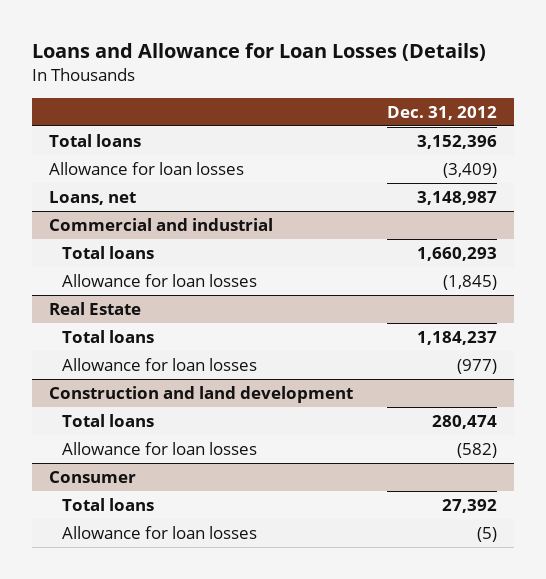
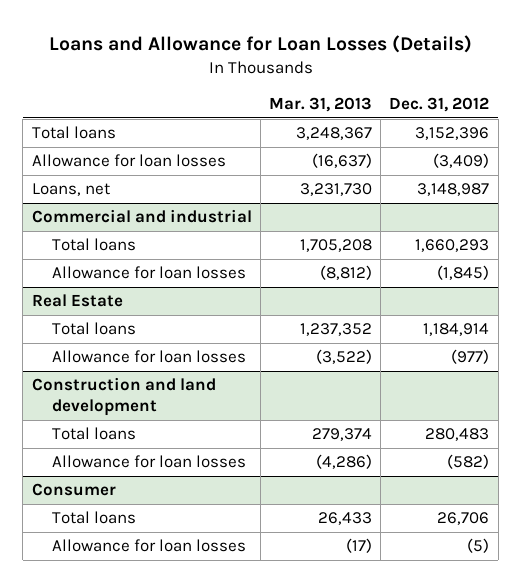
none -> [269,97,373,113] Mar. 31, 2013
[417,331,498,346] 1,184,237 -> [423,323,490,337] 1,184,914
[432,415,498,430] 280,474 -> [425,428,490,442] 280,483
[442,499,498,514] 27,392 -> [437,512,490,526] 26,706

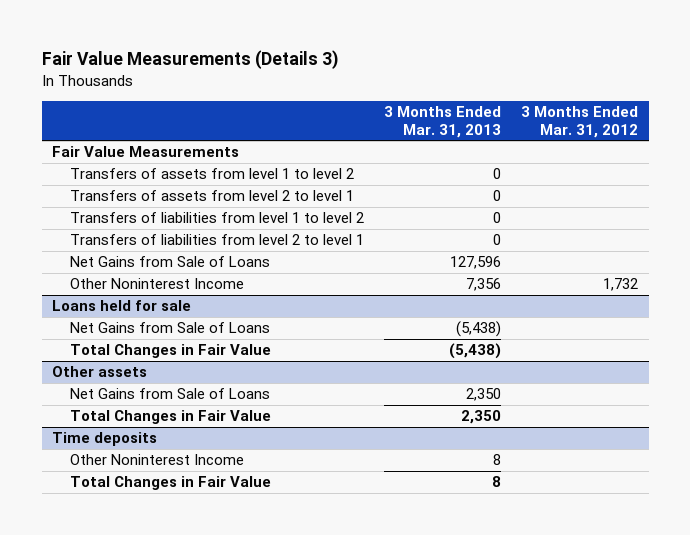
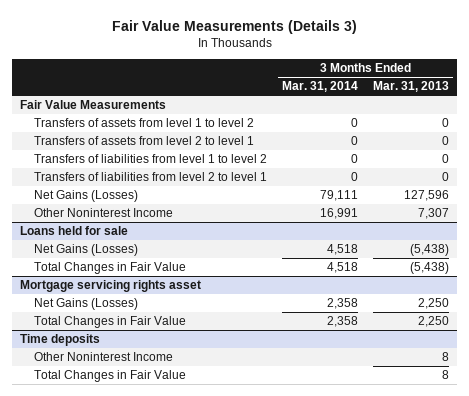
[521,106,639,138] 3 Months Ended Mar. 31, 2012 -> none
none -> [281,81,358,93] Mar. 31, 2014
[69,256,270,268] Net Gains from Sale of Loans -> [33,190,138,203] Net Gains (Losses)
[465,278,501,292] 7,356 -> [418,208,450,220] 7,307
[69,322,270,334] Net Gains from Sale of Loans -> [33,244,138,257] Net Gains (Losses)
[51,366,147,378] Other assets -> none
none -> [19,280,201,293] Mortgage servicing rights asset
[69,388,270,400] Net Gains from Sale of Loans -> [33,298,138,311] Net Gains (Losses)
[465,388,501,402] 2,350 -> [418,298,450,310] 2,250
[460,410,501,425] 2,350 -> [418,316,450,328] 2,250

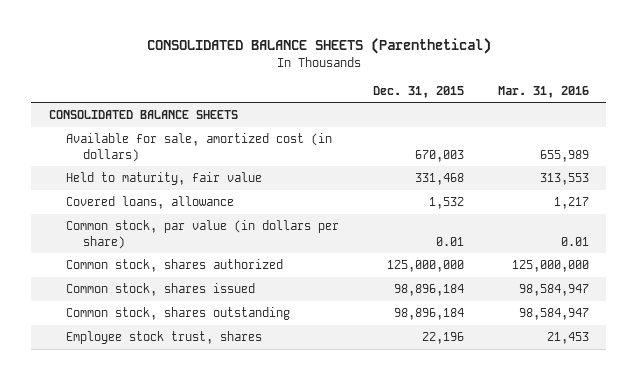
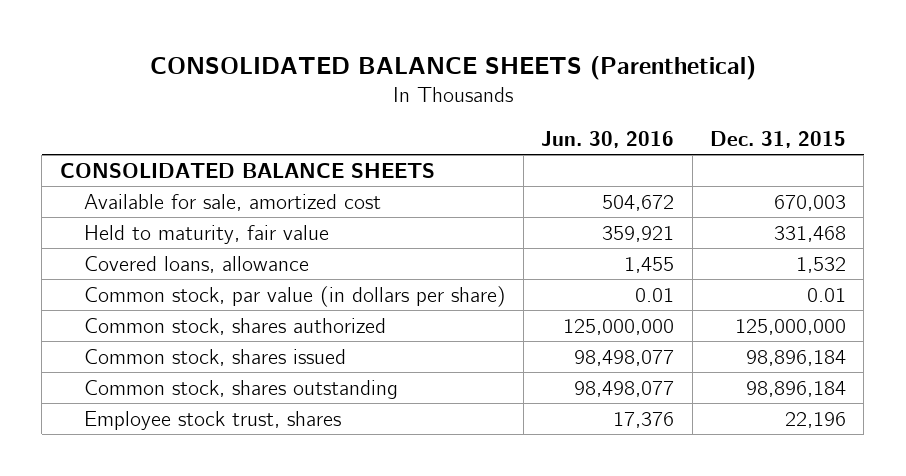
[497,85,589,98] Mar. 31, 2016 -> none
none -> [541,130,675,148] Jun. 30, 2016
[65,133,332,162] Available for sale, amortized cost (in dollars) -> [83,193,381,211] Available for sale, amortized cost

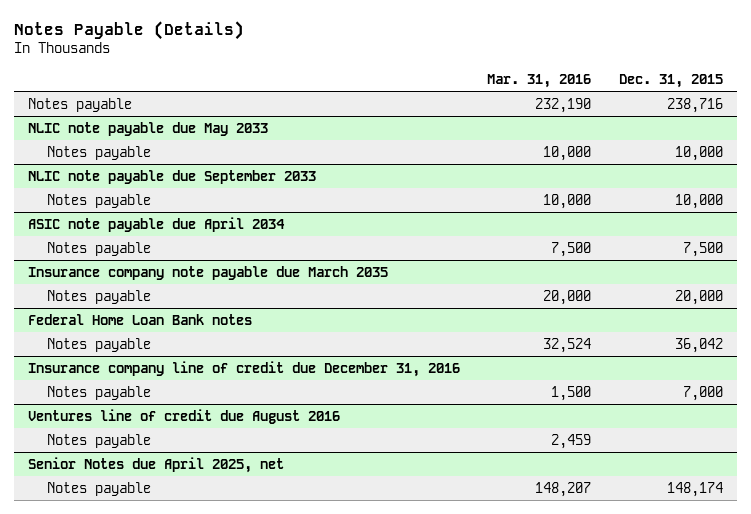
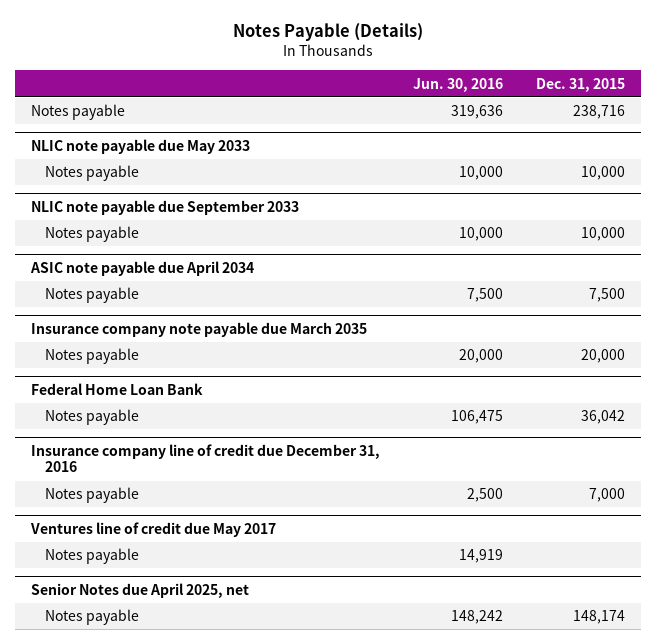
[487,73,592,88] Mar. 31, 2016 -> none
none -> [413,77,504,92] Jun. 30, 2016
[27,313,252,325] Federal Home Loan Bank notes -> [31,382,204,395] Federal Home Loan Bank
[27,408,340,424] Ventures line of credit due August 2016 -> [30,521,277,537] Ventures line of credit due May 2017

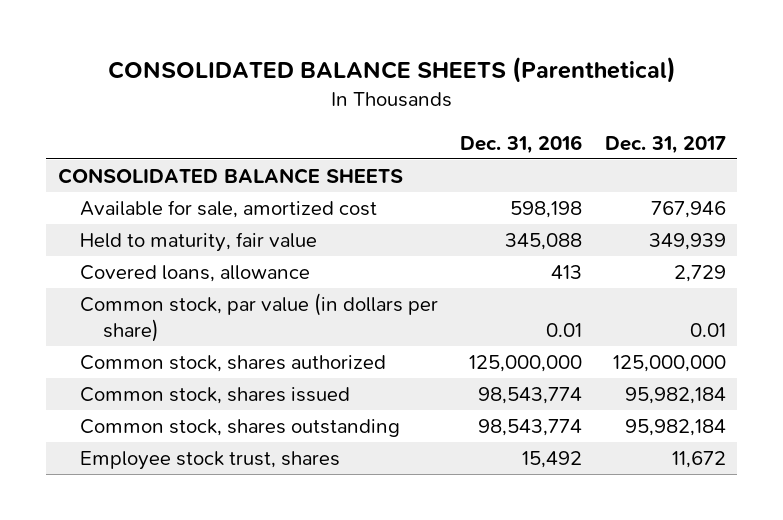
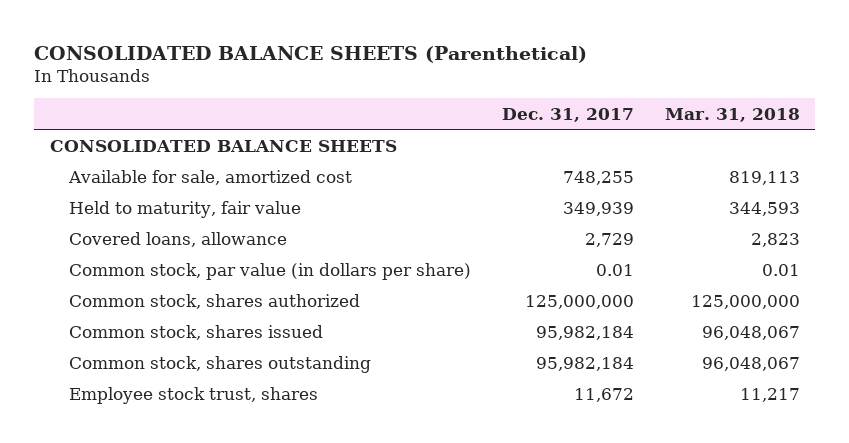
[460,134,583,154] Dec. 31, 2016 -> none
none -> [664,107,800,122] Mar. 31, 2018
[650,201,726,219] 767,946 -> [562,170,634,185] 748,255

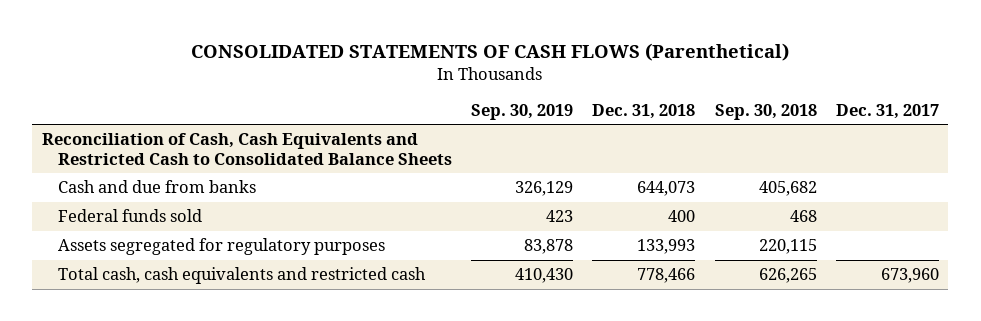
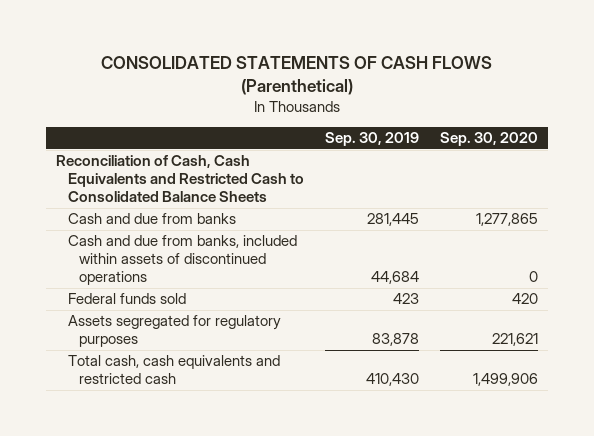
[592,103,696,119] Dec. 31, 2018 -> none
[714,103,817,120] Sep. 30, 2018 -> none
[835,103,939,119] Dec. 31, 2017 -> none
none -> [439,132,538,147] Sep. 30, 2020
[515,181,574,197] 326,129 -> [366,213,419,227] 281,445
none -> [67,235,297,286] Cash and due from banks, included within assets of discontinued operations

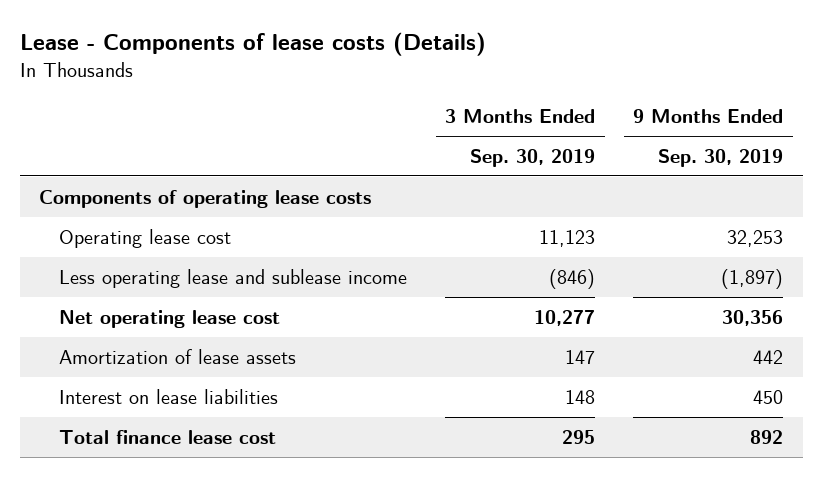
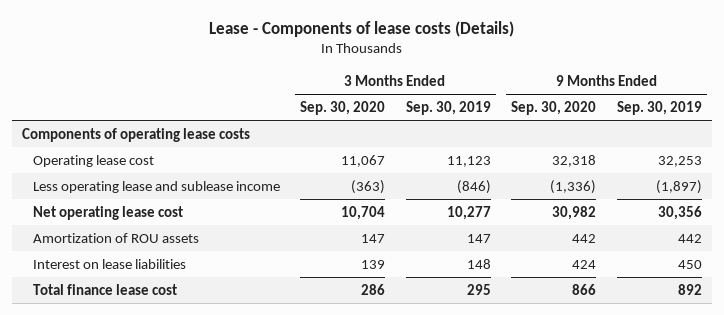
none -> [300,100,386,115] Sep. 30, 2020
none -> [511,100,597,115] Sep. 30, 2020
[59,348,297,364] Amortization of lease assets -> [32,232,199,243] Amortization of ROU assets

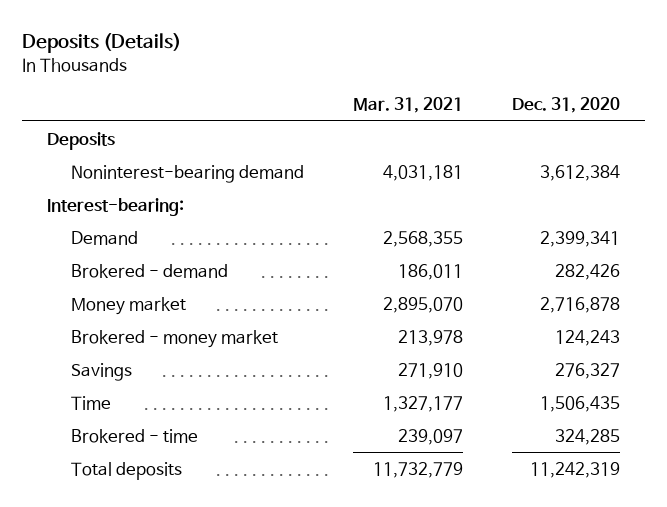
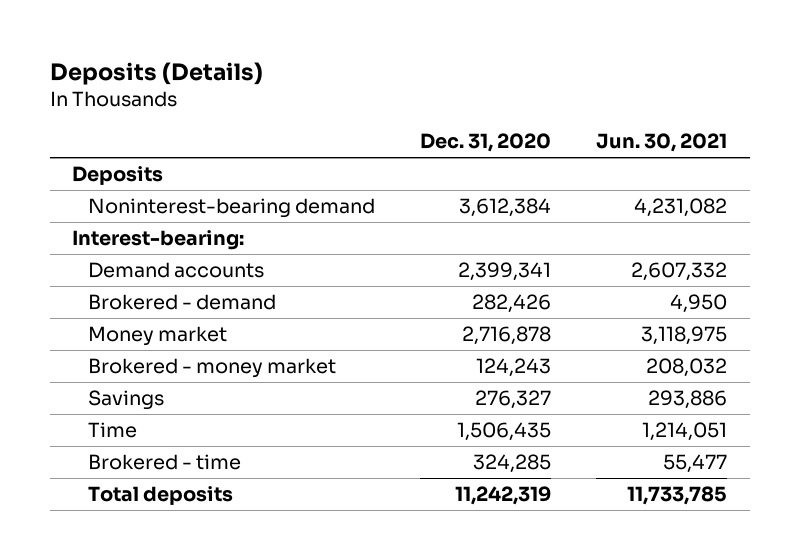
[353,97,464,114] Mar. 31, 2021 -> none
none -> [596,133,728,153] Jun. 30, 2021
[71,230,139,245] Demand -> [87,261,264,278] Demand accounts

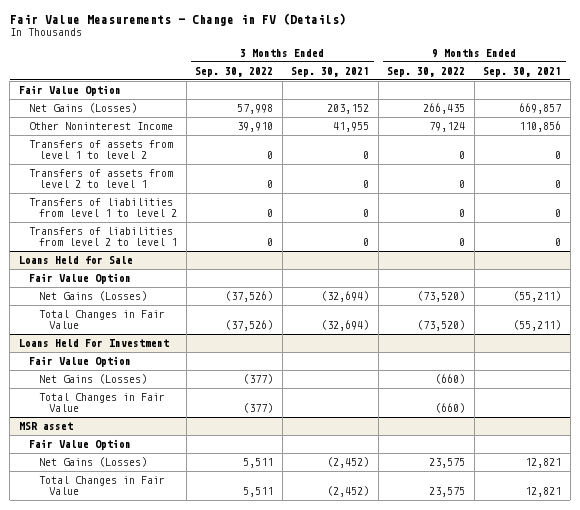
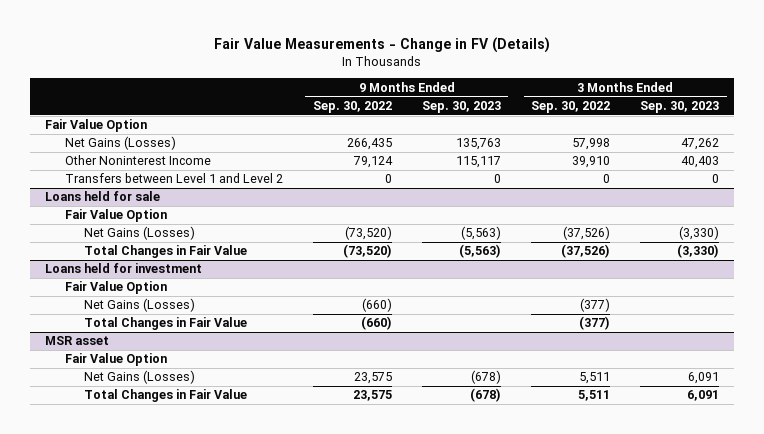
[291,66,370,77] Sep. 30, 2021 -> none
[483,66,562,77] Sep. 30, 2021 -> none
none -> [421,100,501,113] Sep. 30, 2023
none -> [640,100,720,113] Sep. 30, 2023
[28,139,173,159] Transfers of assets from level 1 to level 2 -> none
[28,168,173,188] Transfers of assets from level 2 to level 1 -> none
[28,197,178,217] Transfers of liabilities from level 1 to level 2 -> none
[28,226,178,246] Transfers of liabilities from level 2 to level 1 -> none
none -> [64,173,283,184] Transfers between Level 1 and Level 2
[18,255,133,264] Loans Held for Sale -> [45,191,161,202] Loans held for sale
[18,338,169,347] Loans Held For Investment -> [45,263,203,274] Loans held for investment

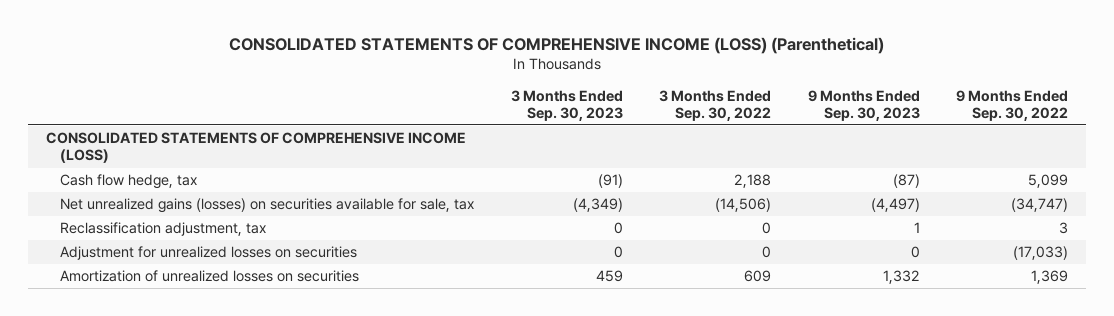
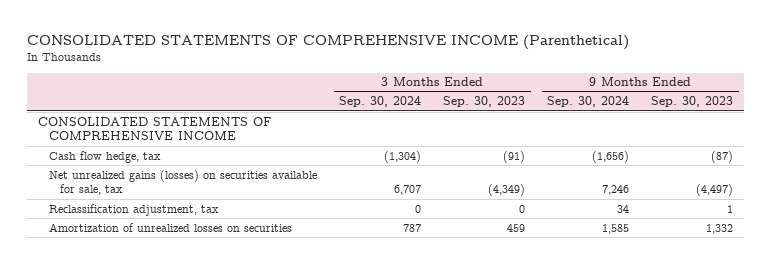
[229,36,885,54] CONSOLIDATED STATEMENTS OF COMPREHENSIVE INCOME (LOSS) (Parenthetical) -> [27,35,630,51] CONSOLIDATED STATEMENTS OF COMPREHENSIVE INCOME (Parenthetical)
[659,89,772,121] 3 Months Ended Sep. 30, 2022 -> none
[956,89,1069,121] 9 Months Ended Sep. 30, 2022 -> none
none -> [339,96,422,108] Sep. 30, 2024
none -> [547,96,630,108] Sep. 30, 2024
[45,132,466,164] CONSOLIDATED STATEMENTS OF COMPREHENSIVE INCOME (LOSS) -> [38,116,272,141] CONSOLIDATED STATEMENTS OF COMPREHENSIVE INCOME
[60,246,358,261] Adjustment for unrealized losses on securities -> none

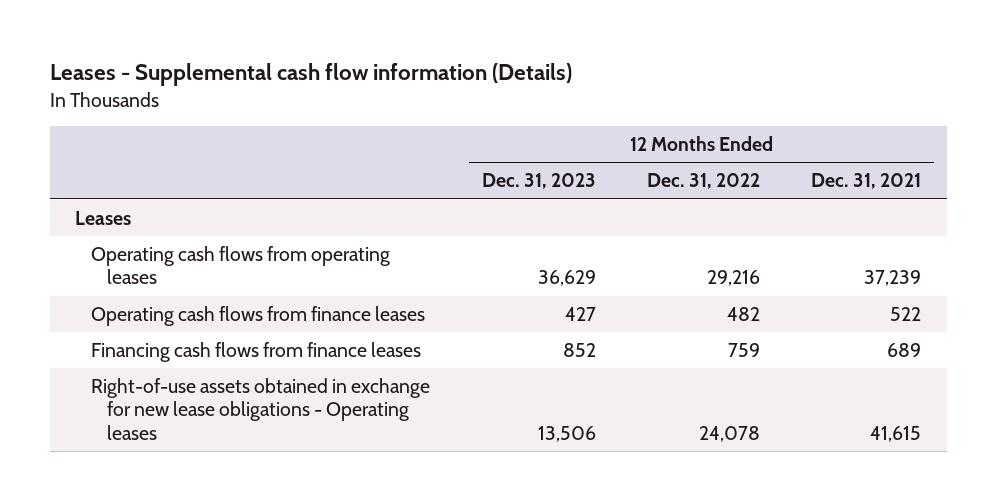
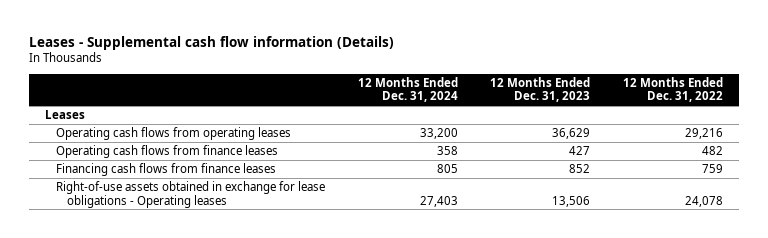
[811,173,922,190] Dec. 31, 2021 -> none
none -> [357,77,458,103] 12 Months Ended Dec. 31, 2024
[91,377,431,440] Right-of-use assets obtained in exchange for new lease obligations - Operating leases -> [56,181,326,208] Right-of-use assets obtained in exchange for lease obligations - Operating leases

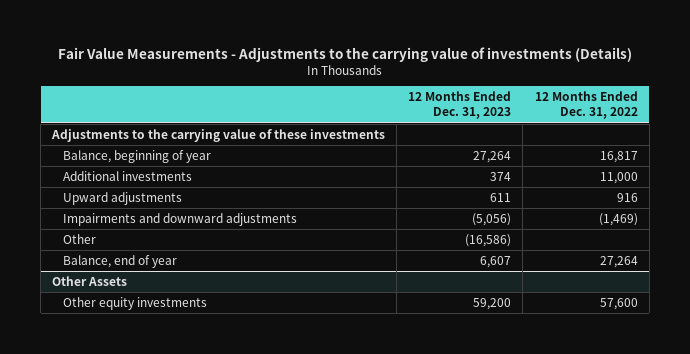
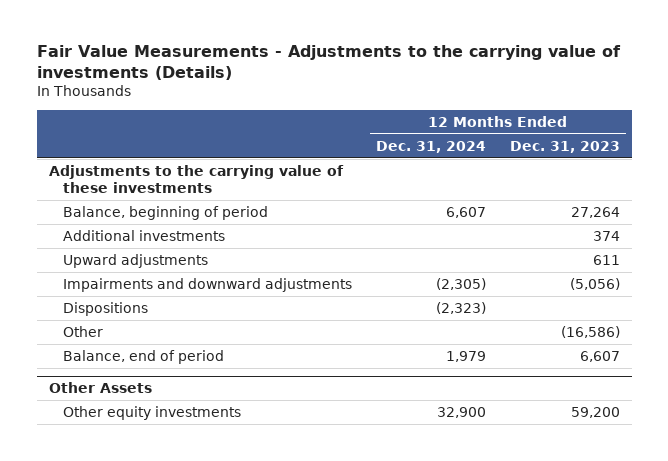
[534,91,638,120] 12 Months Ended Dec. 31, 2022 -> none
none -> [375,140,486,153] Dec. 31, 2024
[63,149,212,163] Balance, beginning of year -> [62,205,268,220] Balance, beginning of period
none -> [62,301,148,316] Dispositions
[63,254,178,268] Balance, end of year -> [62,349,224,364] Balance, end of period

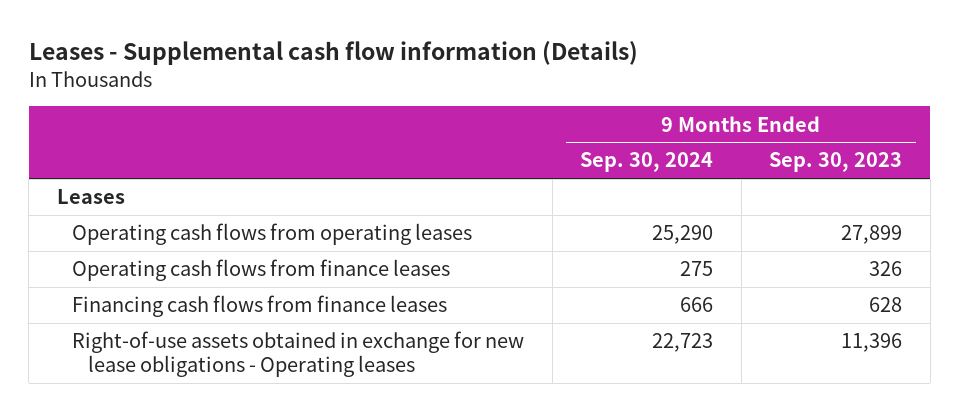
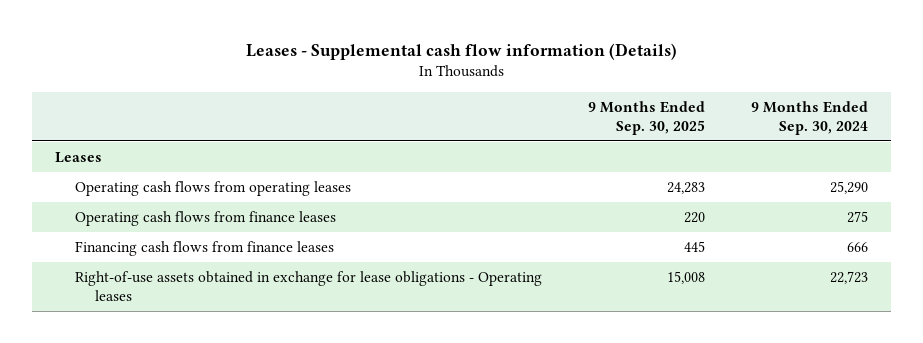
[769,152,903,173] Sep. 30, 2023 -> none
none -> [588,100,706,135] 9 Months Ended Sep. 30, 2025
[72,331,525,377] Right-of-use assets obtained in exchange for new lease obligations - Operating leases -> [75,271,543,301] Right-of-use assets obtained in exchange for lease obligations - Operating leases

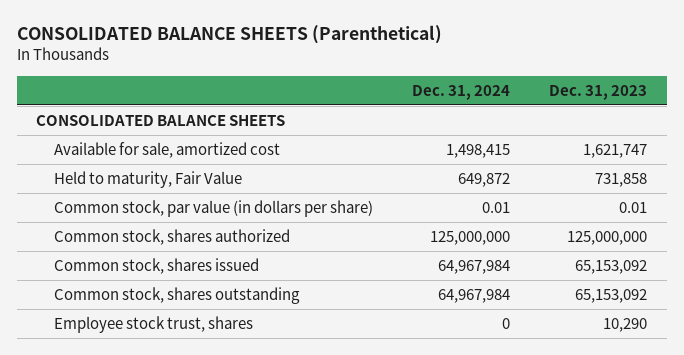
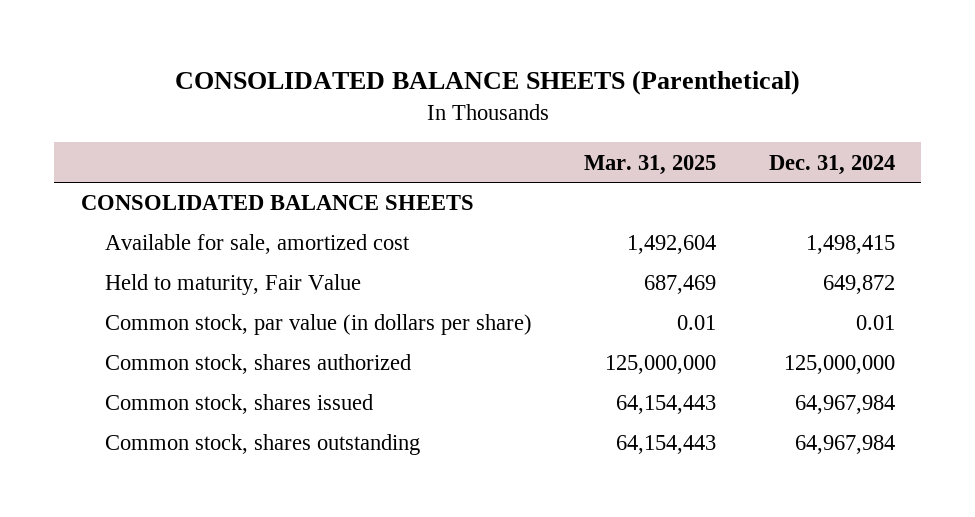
[549,84,648,100] Dec. 31, 2023 -> none
none -> [584,154,717,175] Mar. 31, 2025
[53,316,253,334] Employee stock trust, shares -> none

